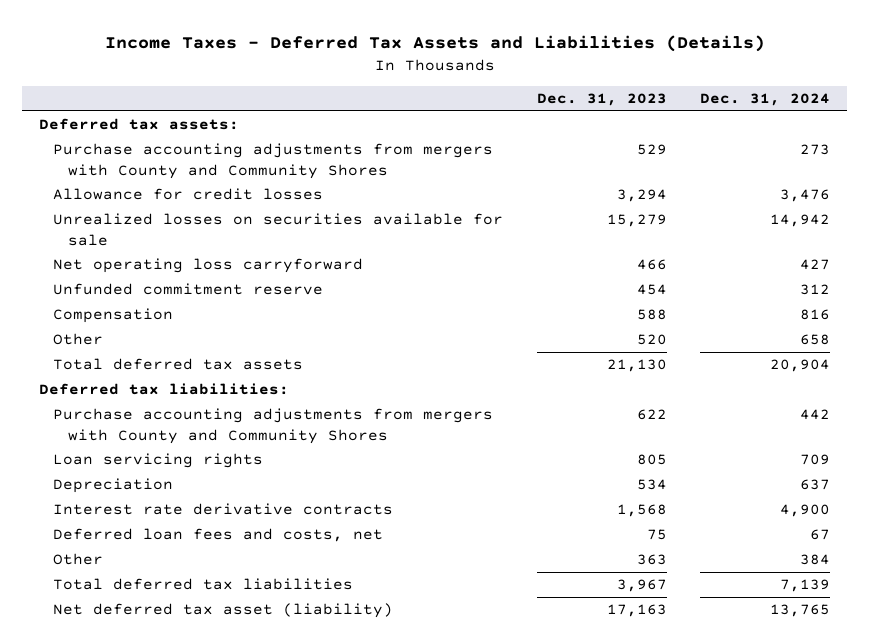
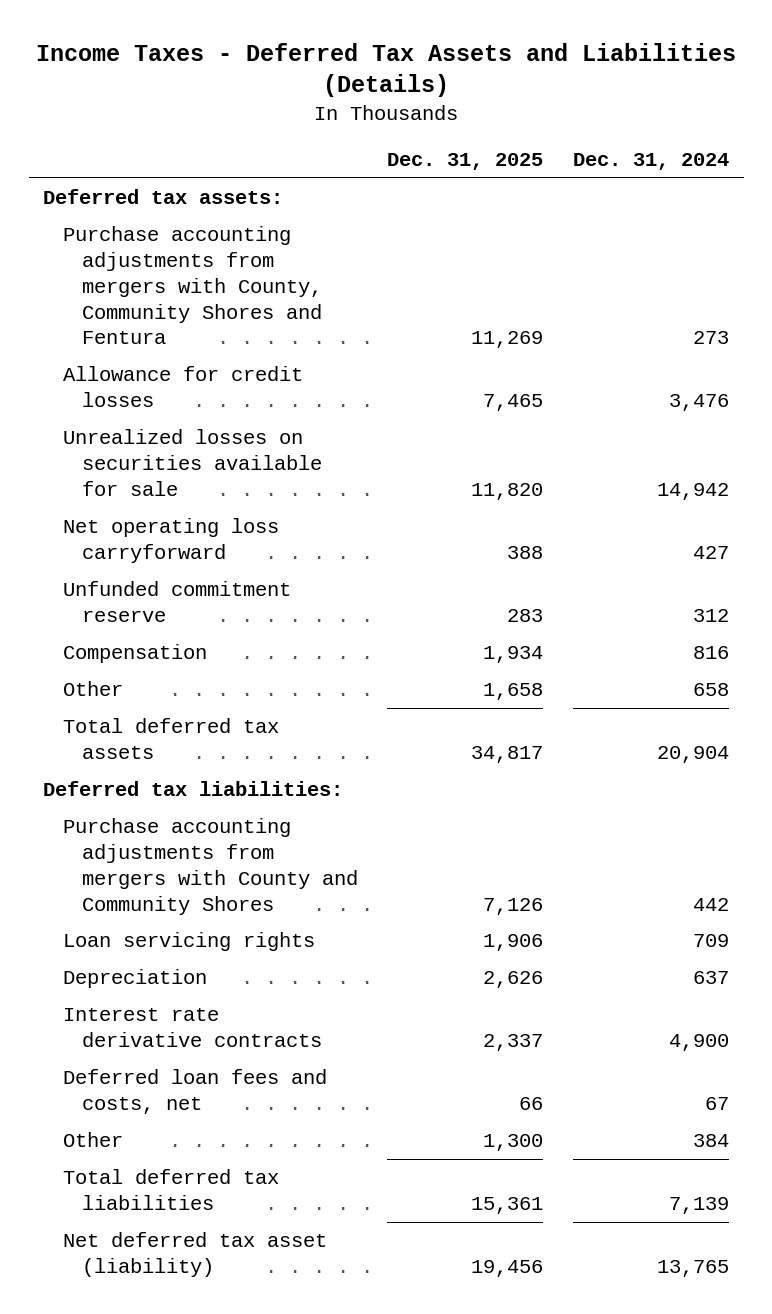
[536,93,667,107] Dec. 31, 2023 -> none
none -> [387,152,544,170] Dec. 31, 2025
[53,143,494,179] Purchase accounting adjustments from mergers with County and Community Shores -> [62,226,322,345] Purchase accounting adjustments from mergers with County, Community Shores and Fentura

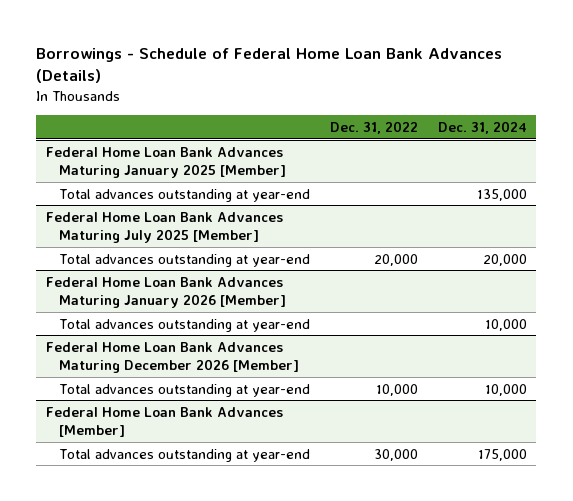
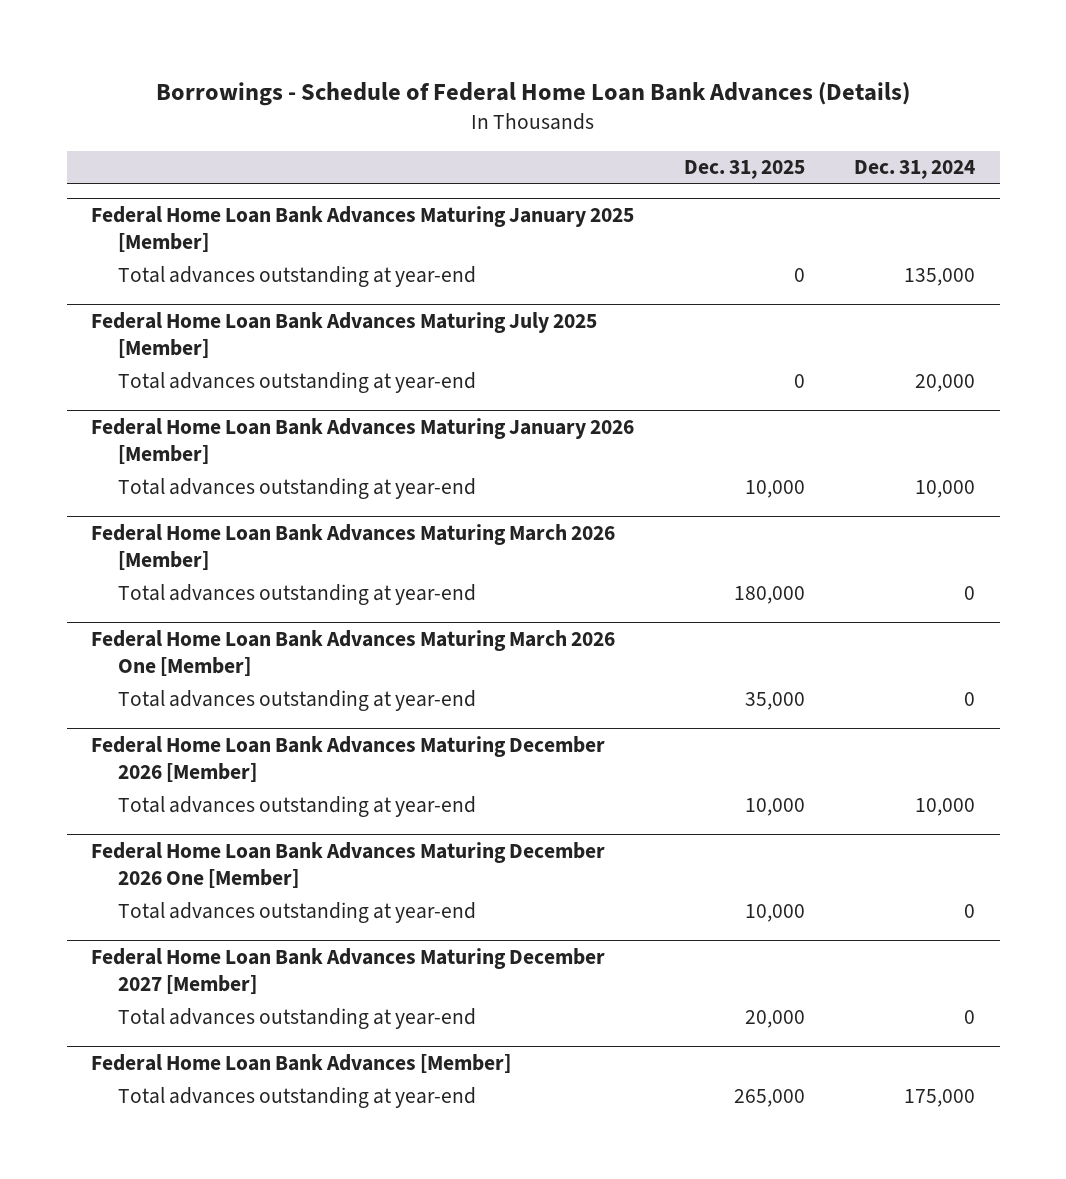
[330,120,419,134] Dec. 31, 2022 -> none
none -> [683,160,805,180] Dec. 31, 2025
none -> [91,523,616,570] Federal Home Loan Bank Advances Maturing March 2026 [Member]
none -> [118,583,477,605] Total advances outstanding at year-end
none -> [91,629,616,676] Federal Home Loan Bank Advances Maturing March 2026 One [Member]
none -> [118,689,477,711] Total advances outstanding at year-end
none -> [91,841,606,888] Federal Home Loan Bank Advances Maturing December 2026 One [Member]
none -> [118,901,477,923] Total advances outstanding at year-end
none -> [91,947,606,994] Federal Home Loan Bank Advances Maturing December 2027 [Member]
none -> [118,1007,477,1029] Total advances outstanding at year-end

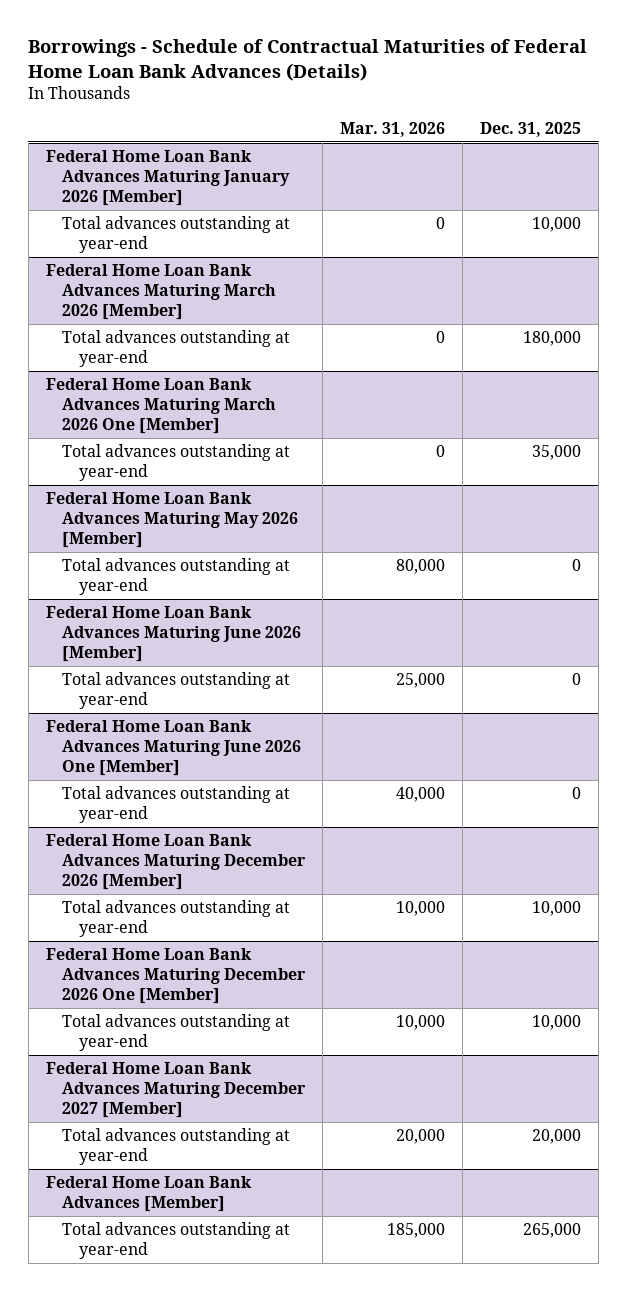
[156,82,911,107] Borrowings - Schedule of Federal Home Loan Bank Advances (Details) -> [28,39,588,81] Borrowings - Schedule of Contractual Maturities of Federal Home Loan Bank Advances (Details)
[854,160,976,180] Dec. 31, 2024 -> none
none -> [340,122,446,138] Mar. 31, 2026
[91,205,635,252] Federal Home Loan Bank Advances Maturing January 2025 [Member] -> none
[118,265,477,287] Total advances outstanding at year-end -> none
[91,311,598,358] Federal Home Loan Bank Advances Maturing July 2025 [Member] -> none
[118,371,477,393] Total advances outstanding at year-end -> none
none -> [45,491,299,549] Federal Home Loan Bank Advances Maturing May 2026 [Member]
none -> [62,557,291,596] Total advances outstanding at year-end
none -> [45,605,302,663] Federal Home Loan Bank Advances Maturing June 2026 [Member]
none -> [62,671,291,710] Total advances outstanding at year-end
none -> [45,719,302,777] Federal Home Loan Bank Advances Maturing June 2026 One [Member]
none -> [62,785,291,824] Total advances outstanding at year-end

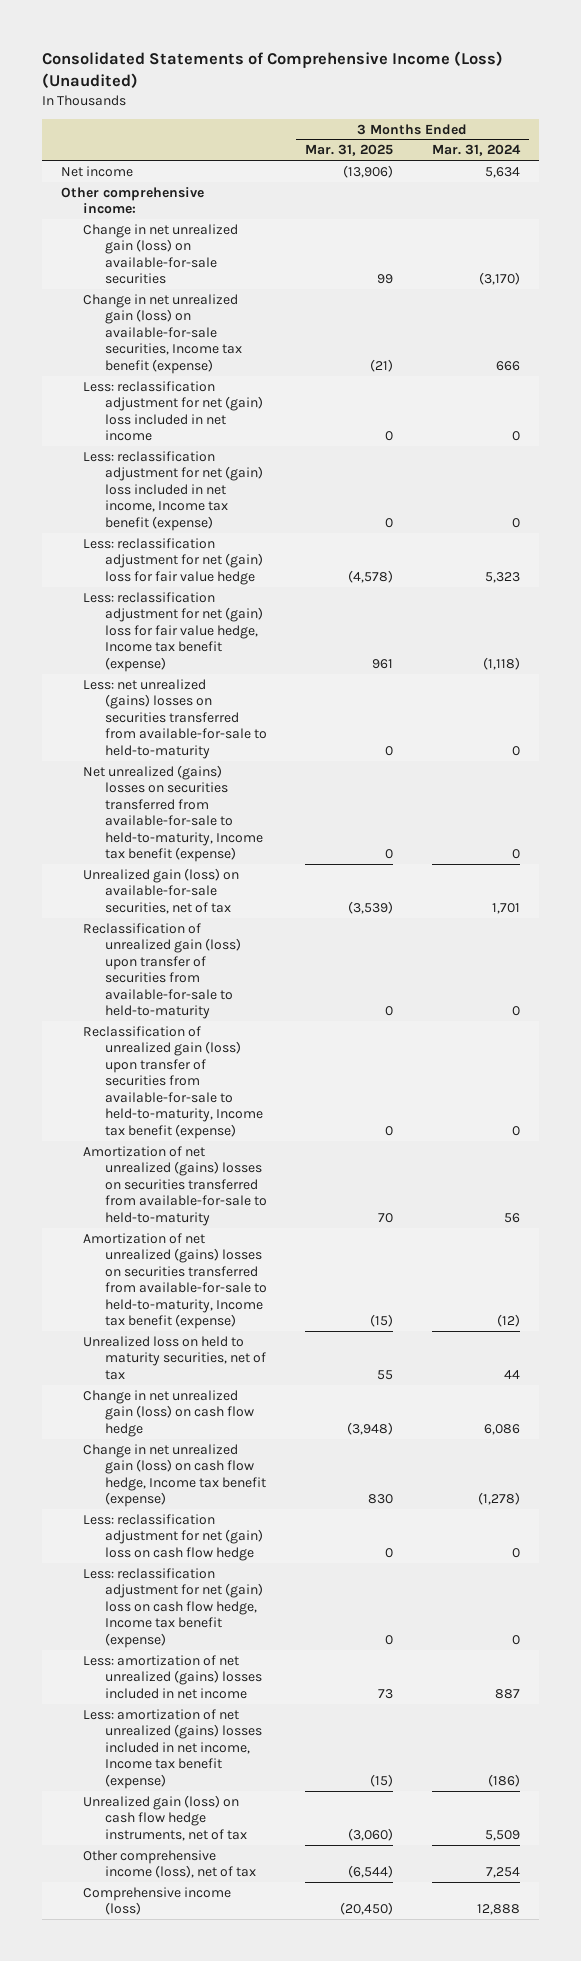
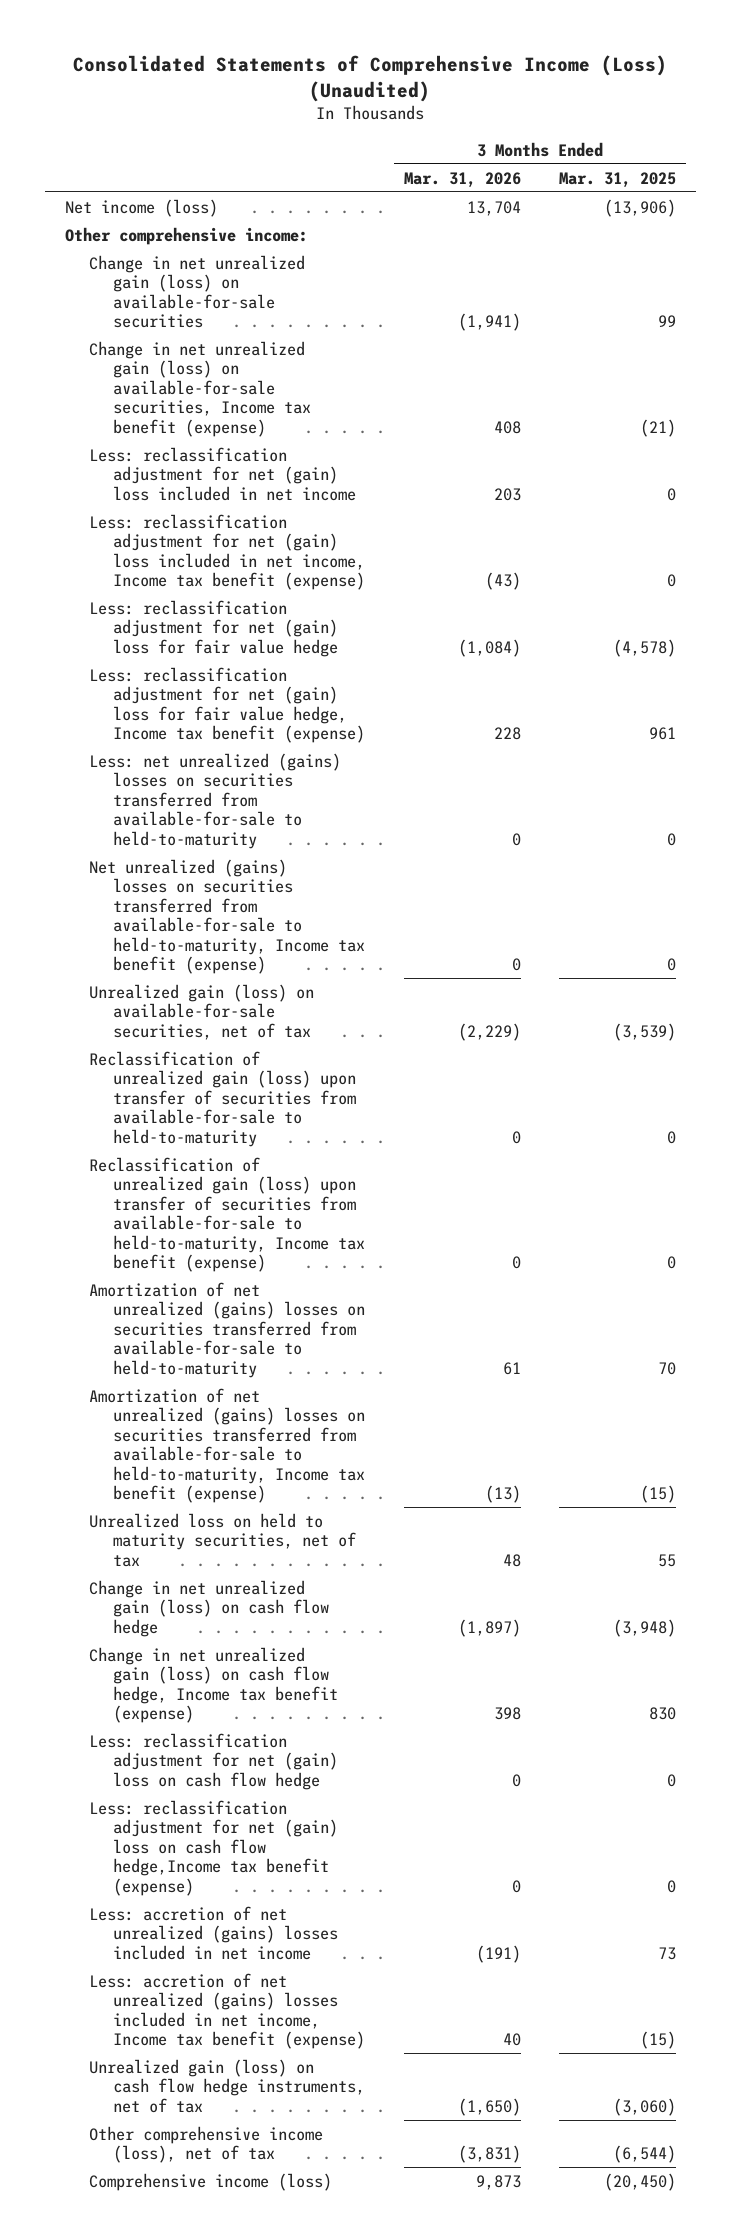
[431,144,521,157] Mar. 31, 2024 -> none
none -> [403,171,521,188] Mar. 31, 2026
[61,165,134,177] Net income -> [64,198,218,217] Net income (loss)
[83,1567,264,1648] Less: reclassification adjustment for net (gain) loss on cash flow hedge, Income tax benefit (expense) -> [88,1799,339,1896] Less: reclassification adjustment for net (gain) loss on cash flow hedge,Income tax benefit (expense)
[83,1654,263,1699] Less: amortization of net unrealized (gains) losses included in net income -> [88,1905,339,1960] Less: accretion of net unrealized (gains) losses included in net income
[83,1708,263,1789] Less: amortization of net unrealized (gains) losses included in net income, Income tax benefit (expense) -> [88,1972,366,2050] Less: accretion of net unrealized (gains) losses included in net income, Income tax benefit (expense)

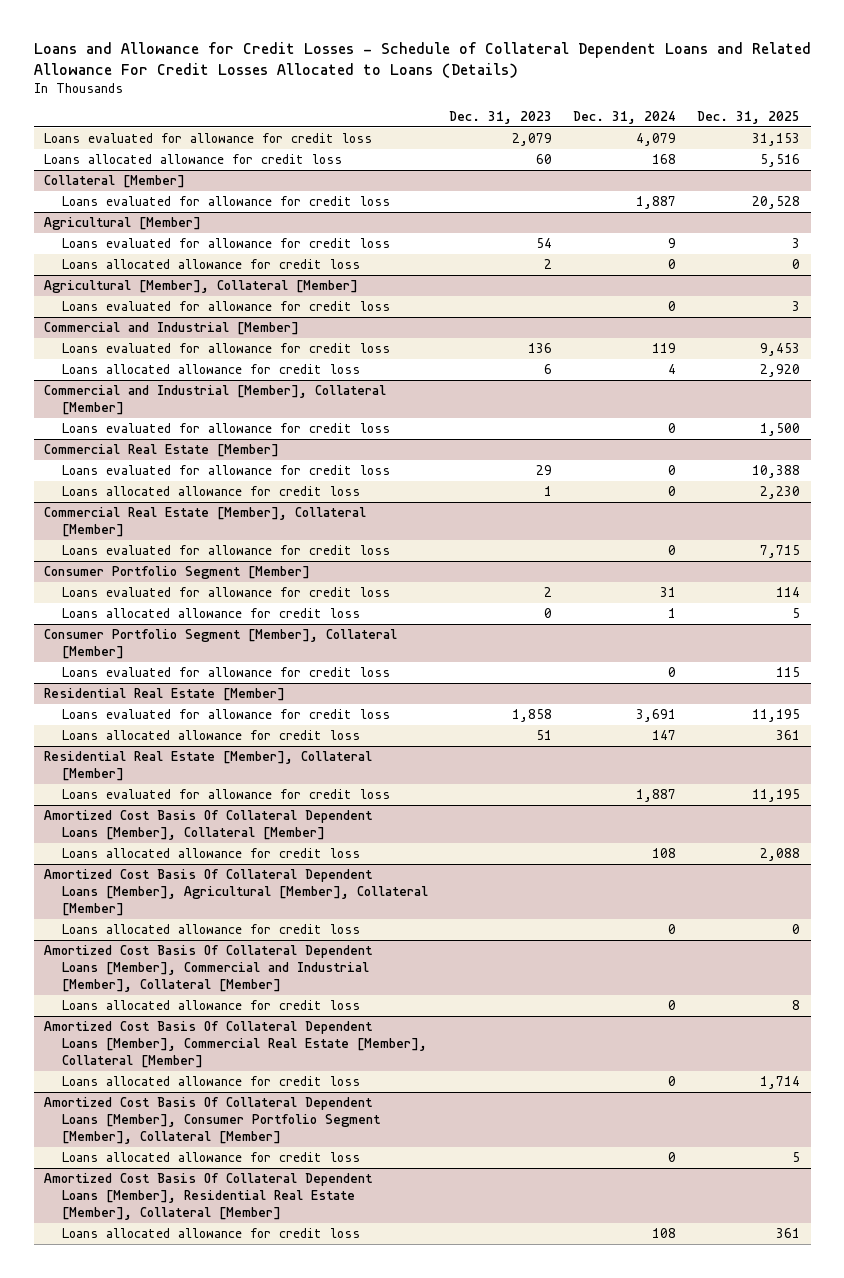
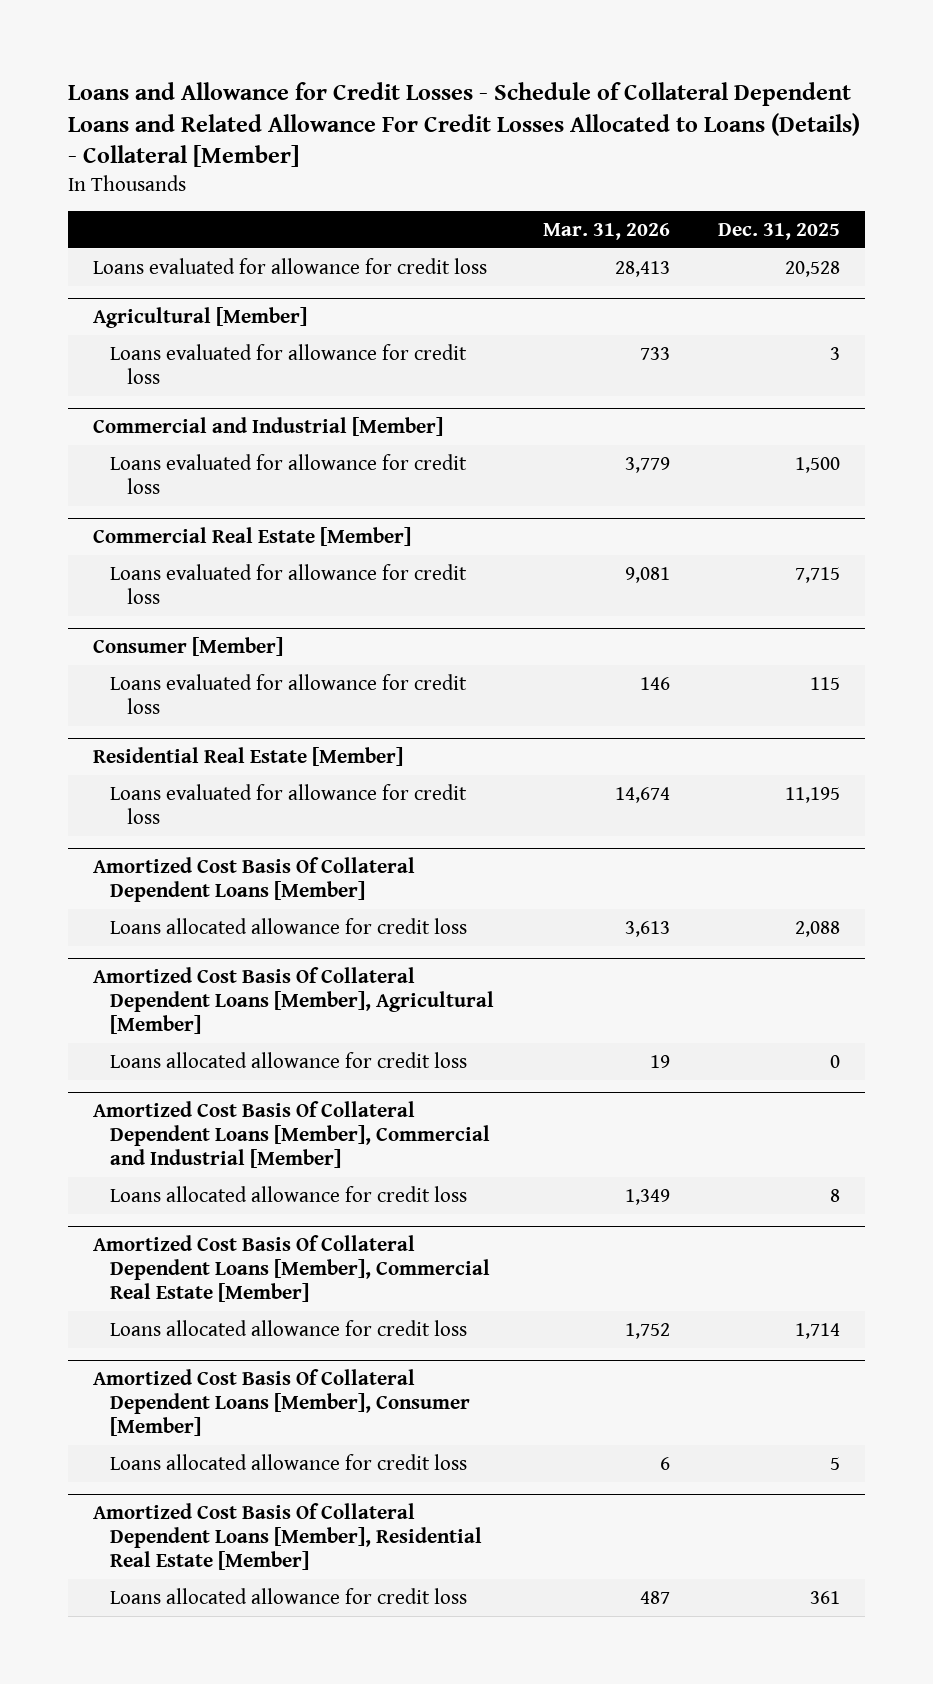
[33,42,811,78] Loans and Allowance for Credit Losses - Schedule of Collateral Dependent Loans and Related Allowance For Credit Losses Allocated to Loans (Details) -> [68,82,861,168] Loans and Allowance for Credit Losses - Schedule of Collateral Dependent Loans and Related Allowance For Credit Losses Allocated to Loans (Details) - Collateral [Member]
[448,111,552,125] Dec. 31, 2023 -> none
[573,111,677,125] Dec. 31, 2024 -> none
none -> [542,222,670,240] Mar. 31, 2026
[44,132,373,143] Loans evaluated for allowance for credit loss -> none
[44,153,343,164] Loans allocated allowance for credit loss -> none
[44,174,186,188] Collateral [Member] -> none
[61,258,360,269] Loans allocated allowance for credit loss -> none
[44,279,359,293] Agricultural [Member], Collateral [Member] -> none
[61,300,390,311] Loans evaluated for allowance for credit loss -> none
[61,342,390,353] Loans evaluated for allowance for credit loss -> none
[61,363,360,374] Loans allocated allowance for credit loss -> none
[44,384,387,415] Commercial and Industrial [Member], Collateral [Member] -> none
[61,464,390,475] Loans evaluated for allowance for credit loss -> none
[61,485,360,496] Loans allocated allowance for credit loss -> none
[44,506,367,537] Commercial Real Estate [Member], Collateral [Member] -> none
[61,586,390,597] Loans evaluated for allowance for credit loss -> none
[61,607,360,618] Loans allocated allowance for credit loss -> none
[44,628,398,659] Consumer Portfolio Segment [Member], Collateral [Member] -> none
[44,565,311,579] Consumer Portfolio Segment [Member] -> [92,636,283,656] Consumer [Member]
[61,729,360,740] Loans allocated allowance for credit loss -> none
[44,750,373,781] Residential Real Estate [Member], Collateral [Member] -> none
[61,788,390,799] Loans evaluated for allowance for credit loss -> none
[44,809,374,840] Amortized Cost Basis Of Collateral Dependent Loans [Member], Collateral [Member] -> [92,856,415,902] Amortized Cost Basis Of Collateral Dependent Loans [Member]
[44,868,428,916] Amortized Cost Basis Of Collateral Dependent Loans [Member], Agricultural [Member], Collateral [Member] -> [92,966,495,1034] Amortized Cost Basis Of Collateral Dependent Loans [Member], Agricultural [Member]
[44,944,374,992] Amortized Cost Basis Of Collateral Dependent Loans [Member], Commercial and Industrial [Member], Collateral [Member] -> [92,1100,491,1168] Amortized Cost Basis Of Collateral Dependent Loans [Member], Commercial and Industrial [Member]
[44,1020,427,1068] Amortized Cost Basis Of Collateral Dependent Loans [Member], Commercial Real Estate [Member], Collateral [Member] -> [92,1234,491,1302] Amortized Cost Basis Of Collateral Dependent Loans [Member], Commercial Real Estate [Member]
[44,1096,381,1144] Amortized Cost Basis Of Collateral Dependent Loans [Member], Consumer Portfolio Segment [Member], Collateral [Member] -> [92,1368,471,1436] Amortized Cost Basis Of Collateral Dependent Loans [Member], Consumer [Member]
[44,1172,374,1220] Amortized Cost Basis Of Collateral Dependent Loans [Member], Residential Real Estate [Member], Collateral [Member] -> [92,1502,483,1570] Amortized Cost Basis Of Collateral Dependent Loans [Member], Residential Real Estate [Member]

